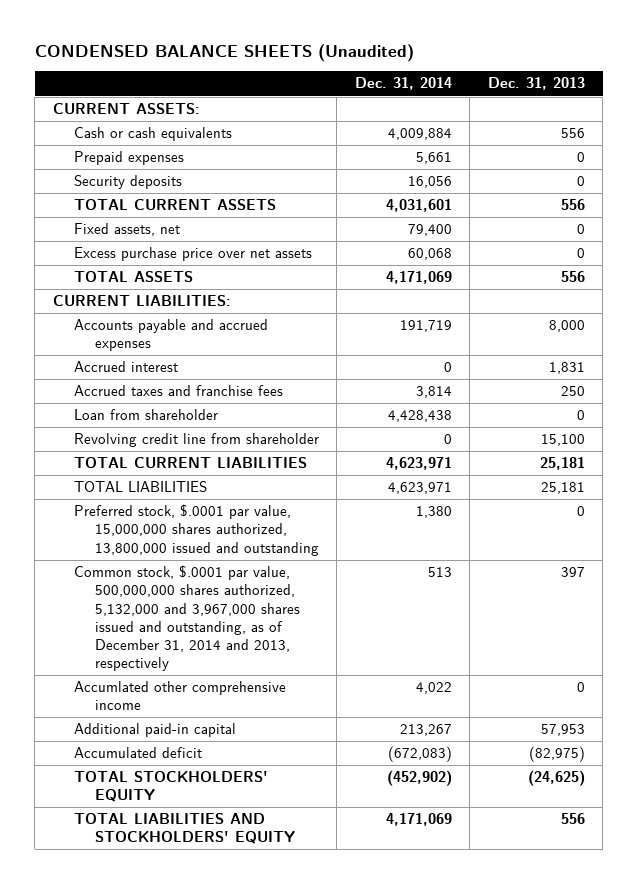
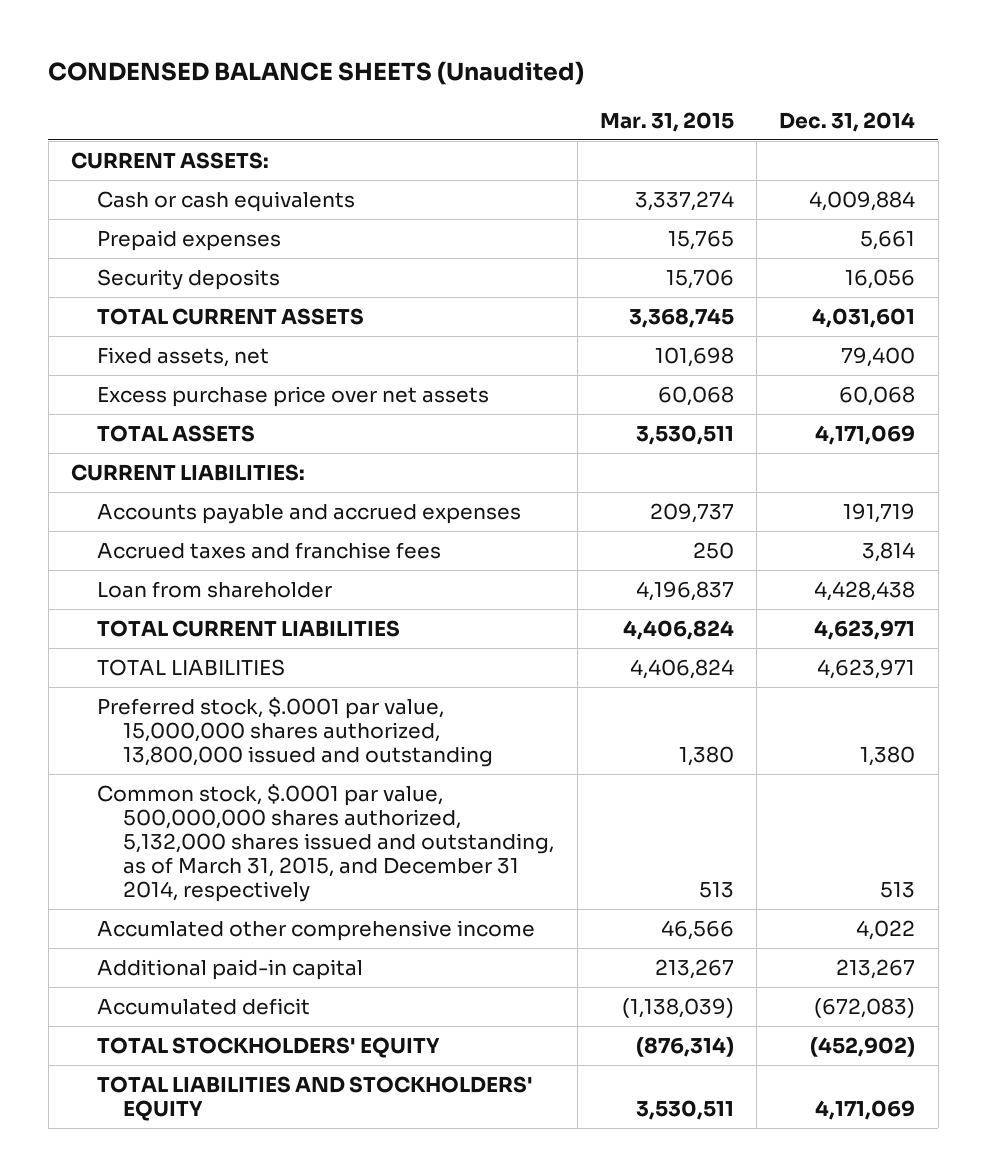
[487,77,585,91] Dec. 31, 2013 -> none
none -> [599,111,734,132] Mar. 31, 2015
[73,361,178,373] Accrued interest -> none
[73,433,319,448] Revolving credit line from shareholder -> none
[73,565,301,672] Common stock, $.0001 par value, 500,000,000 shares authorized, 5,132,000 and 3,967,000 shares issued and outstanding, as of December 31, 2014 and 2013, respectively -> [97,784,555,902] Common stock, $.0001 par value, 500,000,000 shares authorized, 5,132,000 shares issued and outstanding, as of March 31, 2015, and December 31 2014, respectively

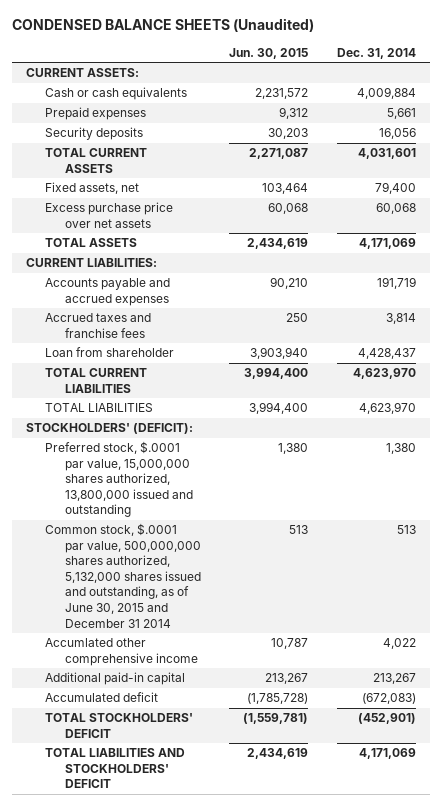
[599,111,734,132] Mar. 31, 2015 -> none
none -> [229,47,309,59] Jun. 30, 2015
[814,581,916,602] 4,428,438 -> [357,348,416,360] 4,428,437
[814,620,916,641] 4,623,971 -> [352,368,416,380] 4,623,970
[817,659,916,680] 4,623,971 -> [358,402,416,415] 4,623,970
none -> [25,423,193,435] STOCKHOLDERS' (DEFICIT):
[97,784,555,902] Common stock, $.0001 par value, 500,000,000 shares authorized, 5,132,000 shares issued and outstanding, as of March 31, 2015, and December 31 2014, respectively -> [45,523,201,628] Common stock, $.0001 par value, 500,000,000 shares authorized, 5,132,000 shares issued and outstanding, as of June 30, 2015 and December 31 2014
[97,1037,441,1059] TOTAL STOCKHOLDERS' EQUITY -> [45,713,194,738] TOTAL STOCKHOLDERS' DEFICIT
[810,1037,916,1058] (452,902) -> [357,713,416,725] (452,901)
[97,1076,534,1122] TOTAL LIABILITIES AND STOCKHOLDERS' EQUITY -> [45,748,186,789] TOTAL LIABILITIES AND STOCKHOLDERS' DEFICIT

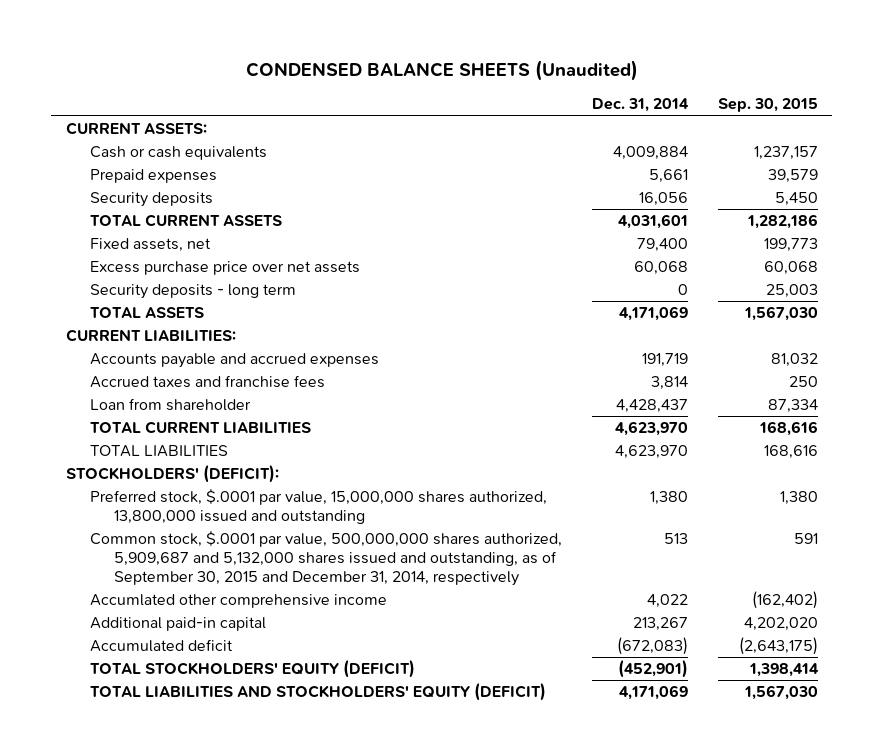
[229,47,309,59] Jun. 30, 2015 -> none
none -> [717,98,818,113] Sep. 30, 2015
none -> [90,283,297,299] Security deposits - long term
[45,523,201,628] Common stock, $.0001 par value, 500,000,000 shares authorized, 5,132,000 shares issued and outstanding, as of June 30, 2015 and December 31 2014 -> [90,530,563,587] Common stock, $.0001 par value, 500,000,000 shares authorized, 5,909,687 and 5,132,000 shares issued and outstanding, as of September 30, 2015 and December 31, 2014, respectively
[45,713,194,738] TOTAL STOCKHOLDERS' DEFICIT -> [90,659,416,678] TOTAL STOCKHOLDERS' EQUITY (DEFICIT)
[45,748,186,789] TOTAL LIABILITIES AND STOCKHOLDERS' DEFICIT -> [90,682,547,701] TOTAL LIABILITIES AND STOCKHOLDERS' EQUITY (DEFICIT)

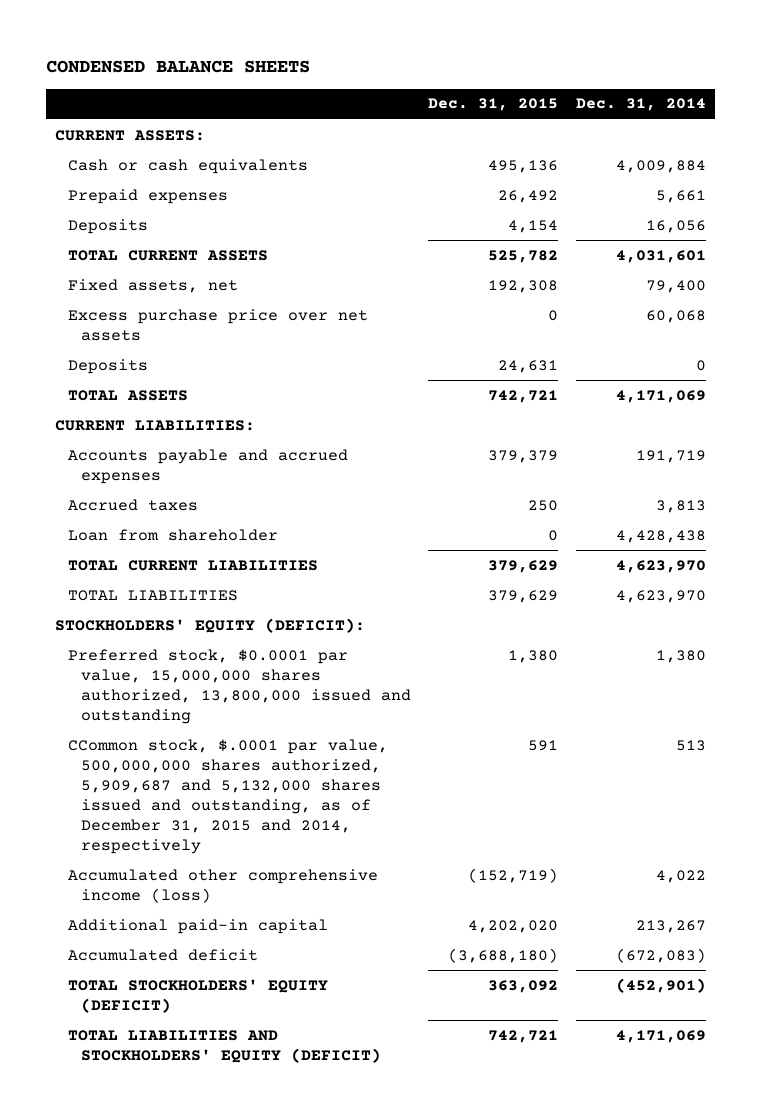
[245,60,638,82] CONDENSED BALANCE SHEETS (Unaudited) -> [45,59,310,73] CONDENSED BALANCE SHEETS
[717,98,818,113] Sep. 30, 2015 -> none
none -> [428,98,559,112] Dec. 31, 2015
[90,191,214,207] Security deposits -> [67,218,148,234] Deposits
[90,283,297,299] Security deposits - long term -> [67,358,148,374] Deposits
[90,374,326,388] Accrued taxes and franchise fees -> [67,498,198,511] Accrued taxes
[650,375,688,390] 3,814 -> [656,499,707,513] 3,813
[615,398,688,413] 4,428,437 -> [616,529,707,543] 4,428,438
[66,464,280,483] STOCKHOLDERS' (DEFICIT): -> [54,617,365,633] STOCKHOLDERS' EQUITY (DEFICIT):
[90,488,548,525] Preferred stock, $.0001 par value, 15,000,000 shares authorized, 13,800,000 issued and outstanding -> [67,648,411,725] Preferred stock, $0.0001 par value, 15,000,000 shares authorized, 13,800,000 issued and outstanding
[90,530,563,587] Common stock, $.0001 par value, 500,000,000 shares authorized, 5,909,687 and 5,132,000 shares issued and outstanding, as of September 30, 2015 and December 31, 2014, respectively -> [67,738,388,855] CCommon stock, $.0001 par value, 500,000,000 shares authorized, 5,909,687 and 5,132,000 shares issued and outstanding, as of December 31, 2015 and 2014, respectively
[90,593,388,608] Accumlated other comprehensive income -> [67,868,378,903] Accumulated other comprehensive income (loss)

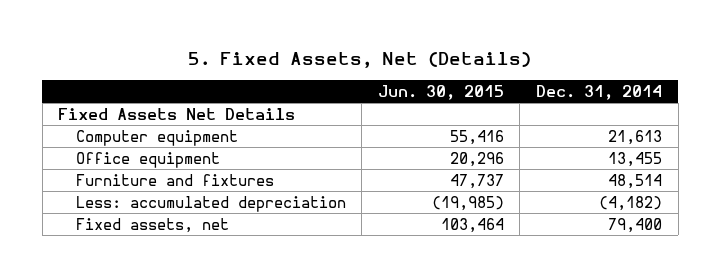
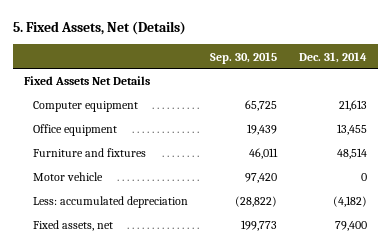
[377,84,504,100] Jun. 30, 2015 -> none
none -> [210,51,278,64] Sep. 30, 2015
none -> [33,172,104,182] Motor vehicle

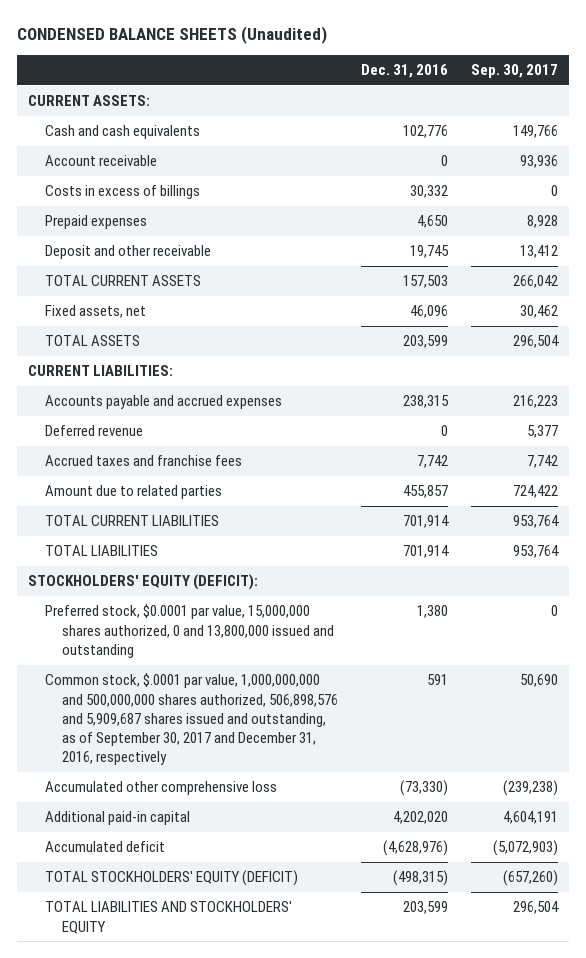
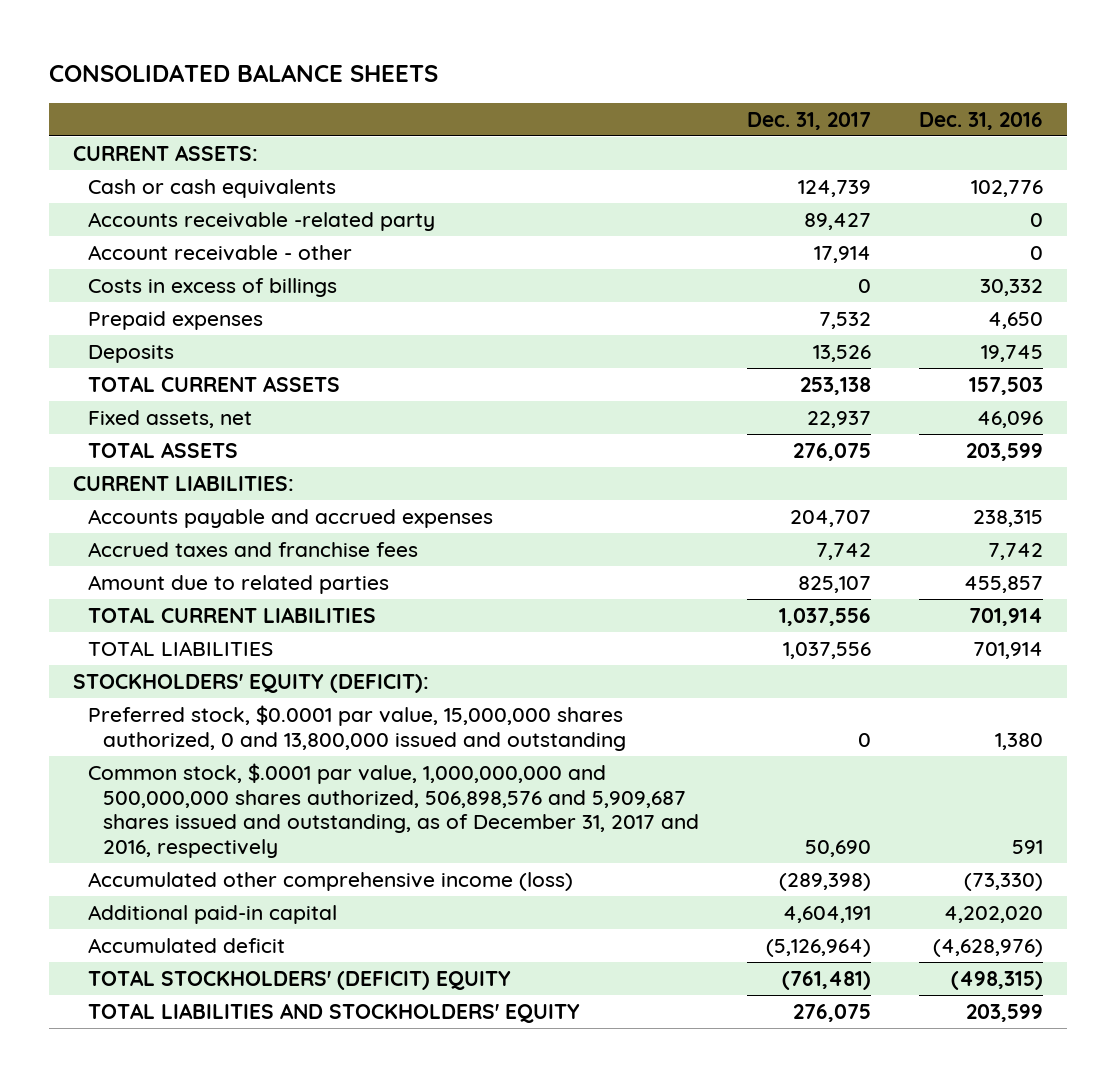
[16,25,327,44] CONDENSED BALANCE SHEETS (Unaudited) -> [49,63,439,82] CONSOLIDATED BALANCE SHEETS
[470,63,558,78] Sep. 30, 2017 -> none
none -> [747,111,872,130] Dec. 31, 2017
[45,125,201,140] Cash and cash equivalents -> [88,178,337,198] Cash or cash equivalents
none -> [88,211,436,231] Accounts receivable -related party
[45,155,158,167] Account receivable -> [88,244,353,261] Account receivable - other
[45,245,212,260] Deposit and other receivable -> [88,344,175,363] Deposits
[45,425,144,437] Deferred revenue -> none
[45,673,339,766] Common stock, $.0001 par value, 1,000,000,000 and 500,000,000 shares authorized, 506,898,576 and 5,909,687 shares issued and outstanding, as of September 30, 2017 and December 31, 2016, respectively -> [88,762,700,859] Common stock, $.0001 par value, 1,000,000,000 and 500,000,000 shares authorized, 506,898,576 and 5,909,687 shares issued and outstanding, as of December 31, 2017 and 2016, respectively
[45,781,278,796] Accumulated other comprehensive loss -> [88,871,574,891] Accumulated other comprehensive income (loss)
[45,870,299,887] TOTAL STOCKHOLDERS' EQUITY (DEFICIT) -> [88,969,512,990] TOTAL STOCKHOLDERS' (DEFICIT) EQUITY

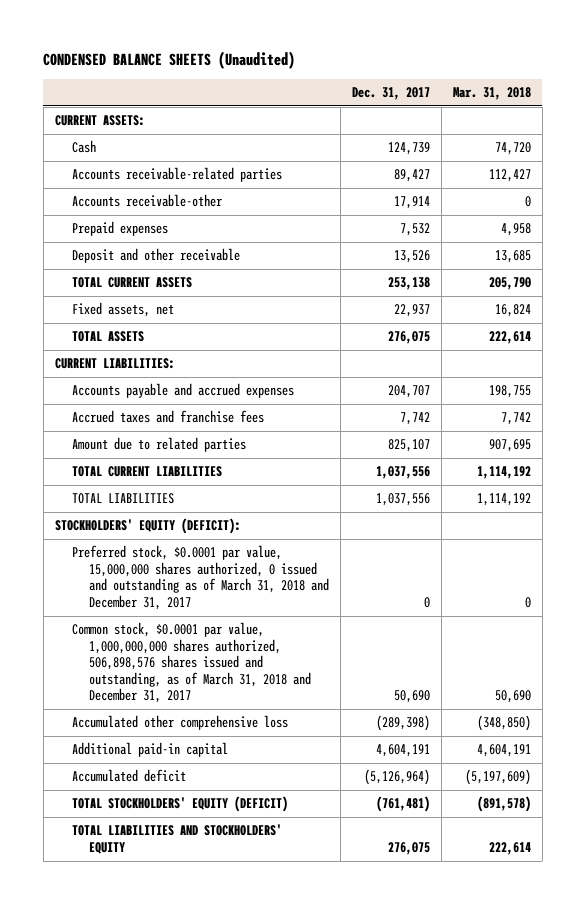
[49,63,439,82] CONSOLIDATED BALANCE SHEETS -> [43,50,296,69] CONDENSED BALANCE SHEETS (Unaudited)
[919,111,1044,130] Dec. 31, 2016 -> none
none -> [452,87,531,101] Mar. 31, 2018
[88,277,338,297] Costs in excess of billings -> none
[88,178,337,198] Cash or cash equivalents -> [72,140,97,154] Cash
[88,211,436,231] Accounts receivable -related party -> [72,167,283,183] Accounts receivable-related parties
[88,244,353,261] Account receivable - other -> [72,194,223,208] Accounts receivable-other
[88,344,175,363] Deposits -> [72,248,241,264] Deposit and other receivable
[88,704,627,751] Preferred stock, $0.0001 par value, 15,000,000 shares authorized, 0 and 13,800,000 issued and outstanding -> [72,545,330,610] Preferred stock, $0.0001 par value, 15,000,000 shares authorized, 0 issued and outstanding as of March 31, 2018 and December 31, 2017
[88,762,700,859] Common stock, $.0001 par value, 1,000,000,000 and 500,000,000 shares authorized, 506,898,576 and 5,909,687 shares issued and outstanding, as of December 31, 2017 and 2016, respectively -> [72,622,312,704] Common stock, $0.0001 par value, 1,000,000,000 shares authorized, 506,898,576 shares issued and outstanding, as of March 31, 2018 and December 31, 2017
[88,871,574,891] Accumulated other comprehensive income (loss) -> [72,715,289,731] Accumulated other comprehensive loss
[88,969,512,990] TOTAL STOCKHOLDERS' (DEFICIT) EQUITY -> [72,796,289,813] TOTAL STOCKHOLDERS' EQUITY (DEFICIT)

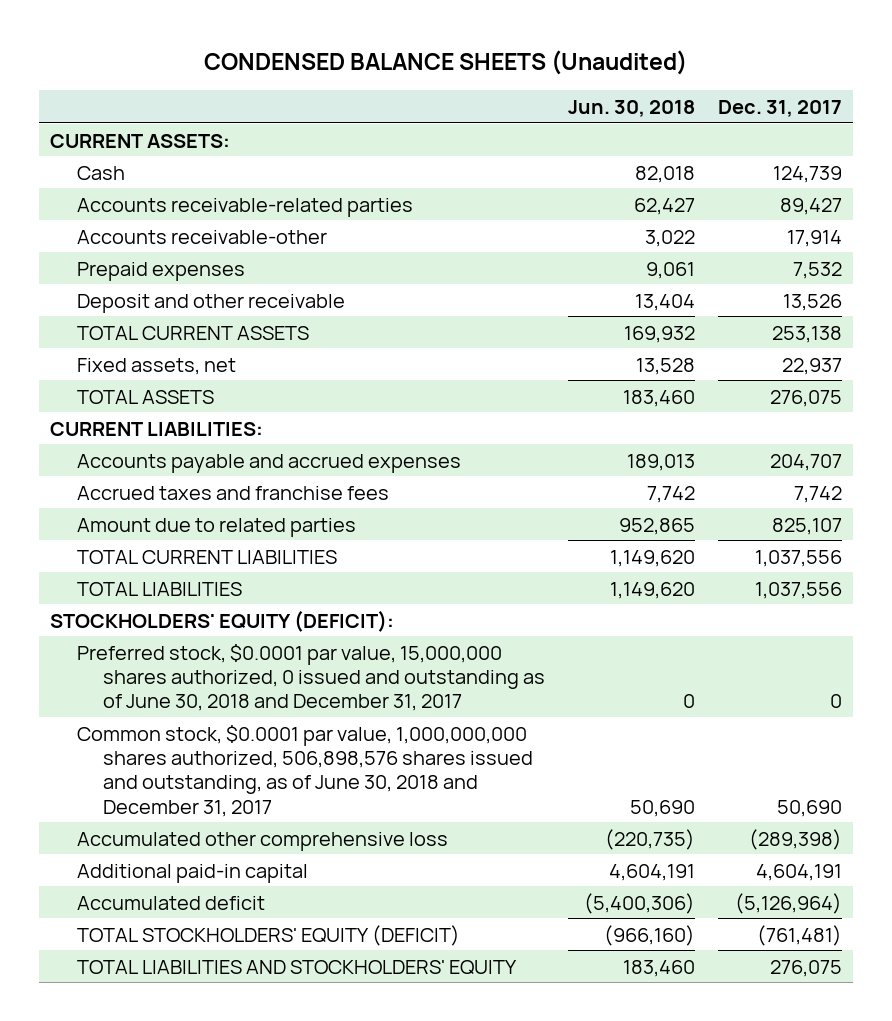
[452,87,531,101] Mar. 31, 2018 -> none
none -> [567,99,695,117] Jun. 30, 2018
[72,545,330,610] Preferred stock, $0.0001 par value, 15,000,000 shares authorized, 0 issued and outstanding as of March 31, 2018 and December 31, 2017 -> [76,643,546,712] Preferred stock, $0.0001 par value, 15,000,000 shares authorized, 0 issued and outstanding as of June 30, 2018 and December 31, 2017
[72,622,312,704] Common stock, $0.0001 par value, 1,000,000,000 shares authorized, 506,898,576 shares issued and outstanding, as of March 31, 2018 and December 31, 2017 -> [76,724,534,817] Common stock, $0.0001 par value, 1,000,000,000 shares authorized, 506,898,576 shares issued and outstanding, as of June 30, 2018 and December 31, 2017

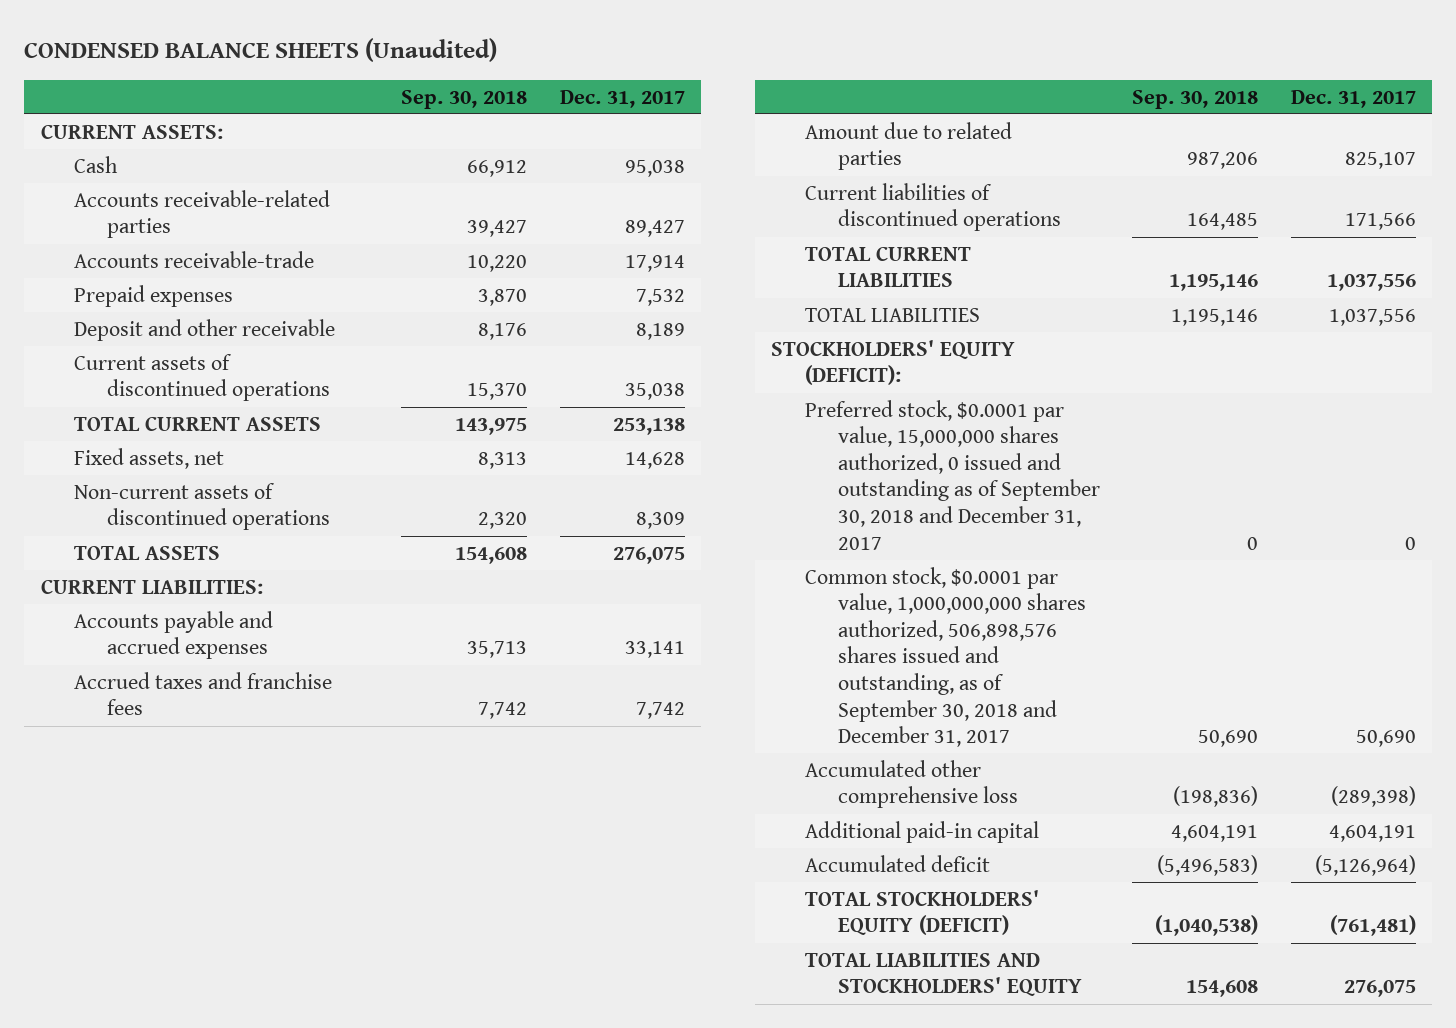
[567,99,695,117] Jun. 30, 2018 -> none
none -> [401,89,528,109] Sep. 30, 2018
[772,165,842,183] 124,739 -> [624,159,685,177] 95,038
[76,229,327,244] Accounts receivable-other -> [73,250,314,268] Accounts receivable-trade
[782,293,842,311] 13,526 -> [635,322,685,340] 8,189
none -> [73,353,331,402] Current assets of discontinued operations
[781,357,842,375] 22,937 -> [624,451,685,469] 14,628
none -> [73,482,331,531] Non-current assets of discontinued operations
[769,453,842,471] 204,707 -> [624,641,685,659] 33,141
none -> [804,182,1061,232] Current liabilities of discontinued operations
[76,643,546,712] Preferred stock, $0.0001 par value, 15,000,000 shares authorized, 0 issued and outstanding as of June 30, 2018 and December 31, 2017 -> [804,399,1100,550] Preferred stock, $0.0001 par value, 15,000,000 shares authorized, 0 issued and outstanding as of September 30, 2018 and December 31, 2017
[76,724,534,817] Common stock, $0.0001 par value, 1,000,000,000 shares authorized, 506,898,576 shares issued and outstanding, as of June 30, 2018 and December 31, 2017 -> [804,566,1086,748] Common stock, $0.0001 par value, 1,000,000,000 shares authorized, 506,898,576 shares issued and outstanding, as of September 30, 2018 and December 31, 2017

